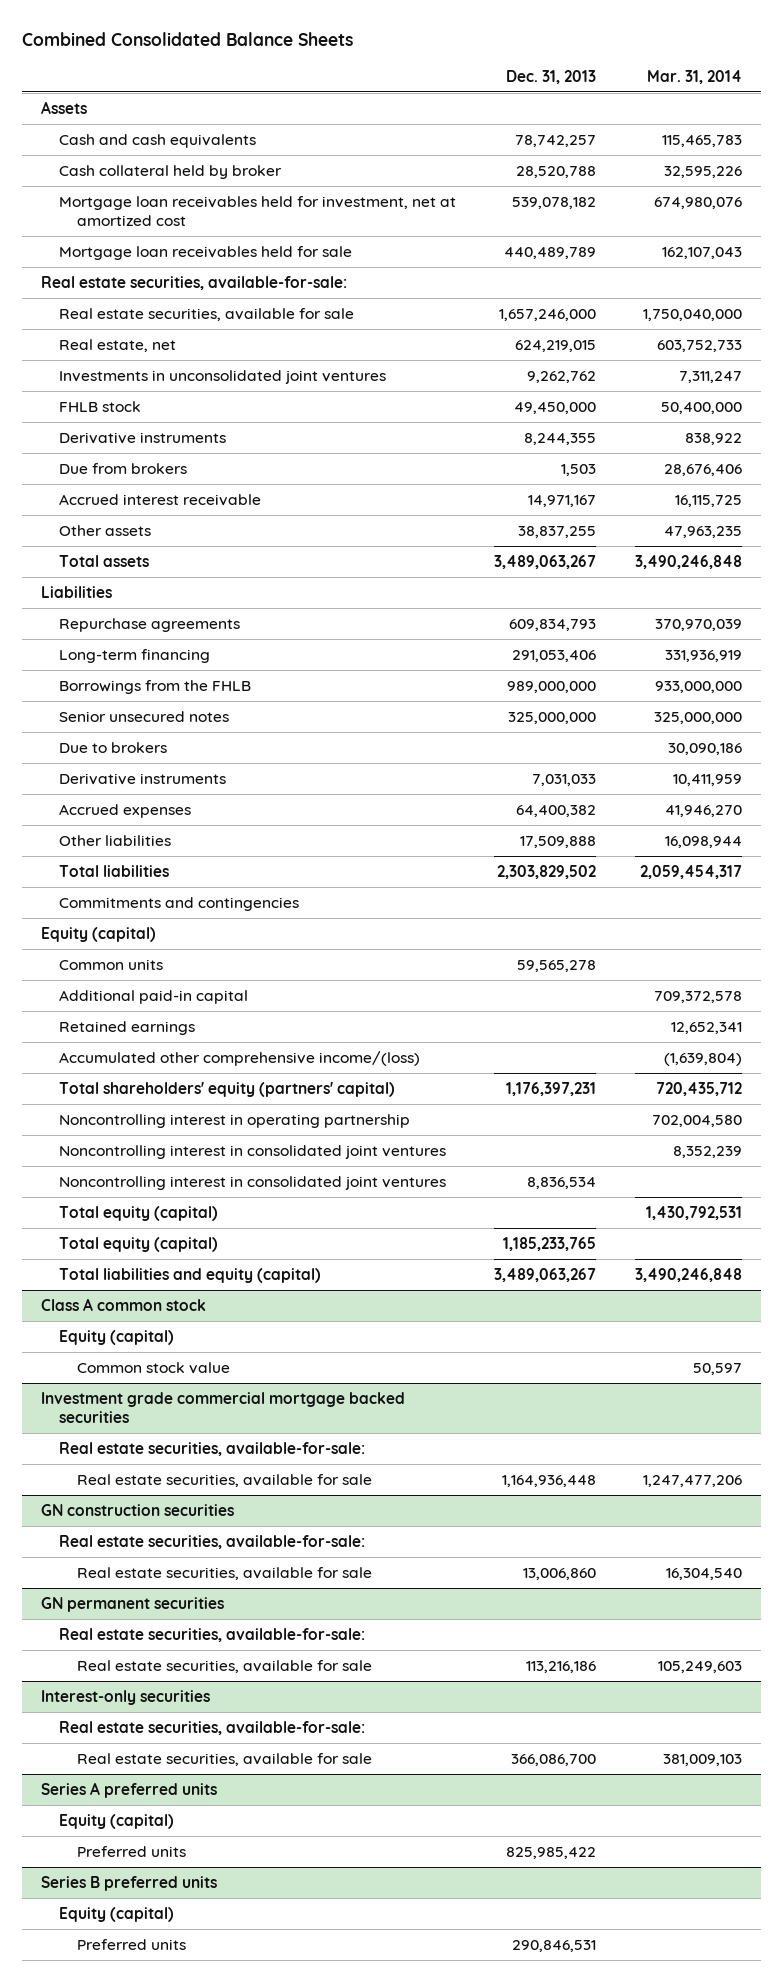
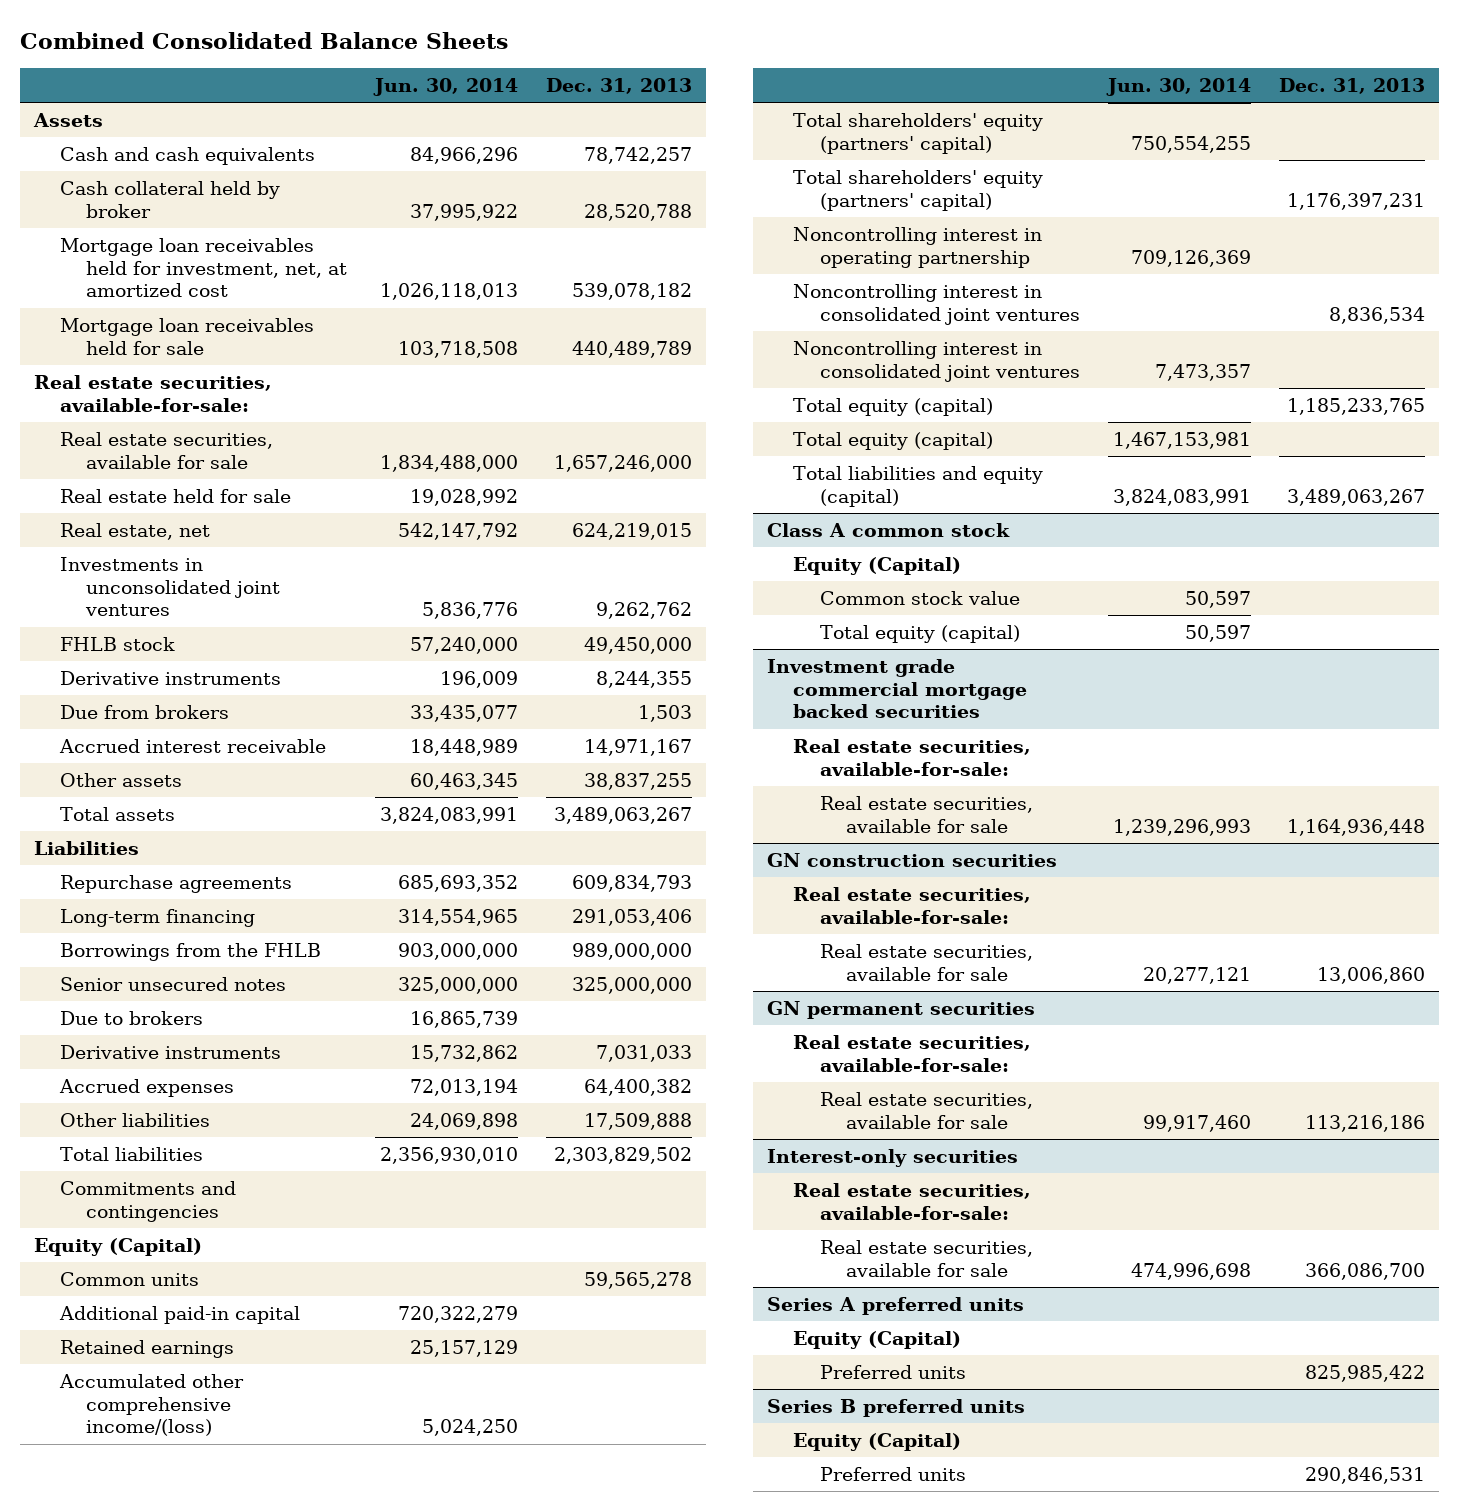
[646,69,742,84] Mar. 31, 2014 -> none
none -> [373,77,519,96] Jun. 30, 2014
[59,195,457,227] Mortgage loan receivables held for investment, net at amortized cost -> [60,238,348,298] Mortgage loan receivables held for investment, net, at amortized cost
none -> [60,489,292,504] Real estate held for sale
[41,926,157,942] Equity (capital) -> [33,1238,202,1257] Equity (Capital)
none -> [793,113,1044,154] Total shareholders' equity (partners' capital)
[59,1144,447,1159] Noncontrolling interest in consolidated joint ventures -> [793,341,1080,382] Noncontrolling interest in consolidated joint ventures
[59,1205,219,1221] Total equity (capital) -> [793,432,994,451] Total equity (capital)
[59,1329,175,1345] Equity (capital) -> [793,557,962,576] Equity (Capital)
none -> [819,625,1020,644] Total equity (capital)
[59,1813,175,1829] Equity (capital) -> [793,1331,962,1350] Equity (Capital)
[59,1906,175,1922] Equity (capital) -> [793,1433,962,1452] Equity (Capital)

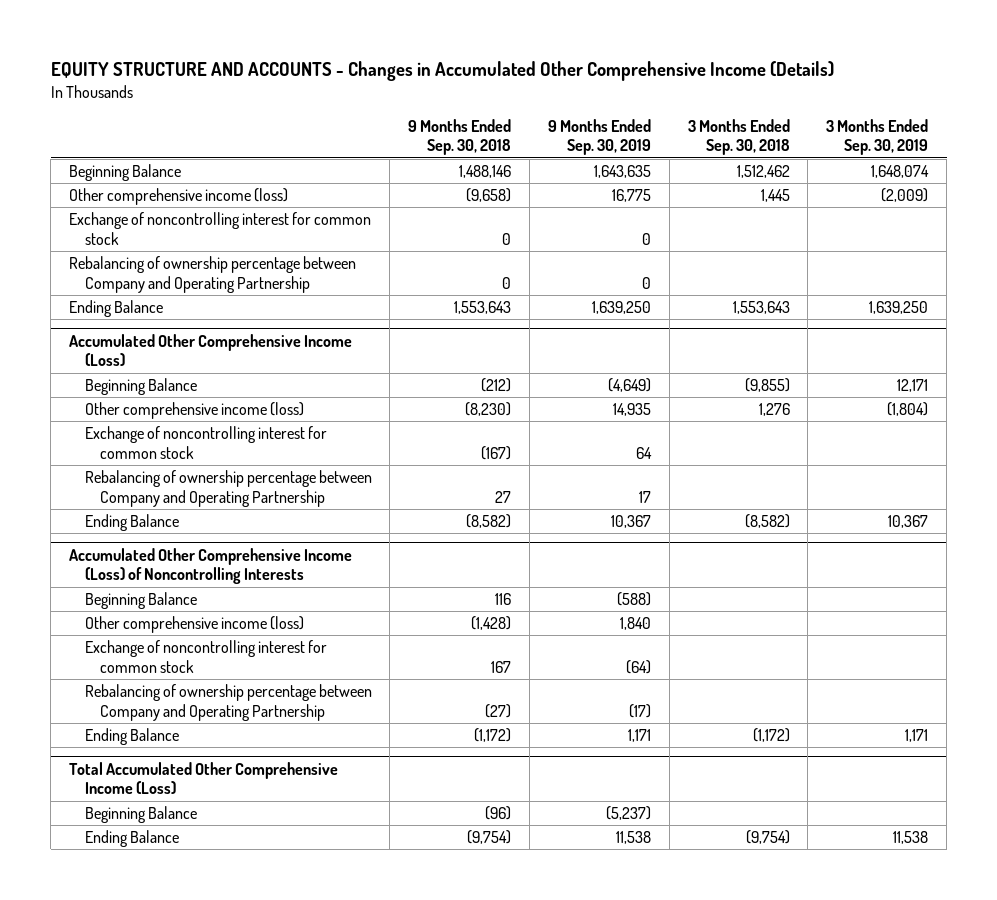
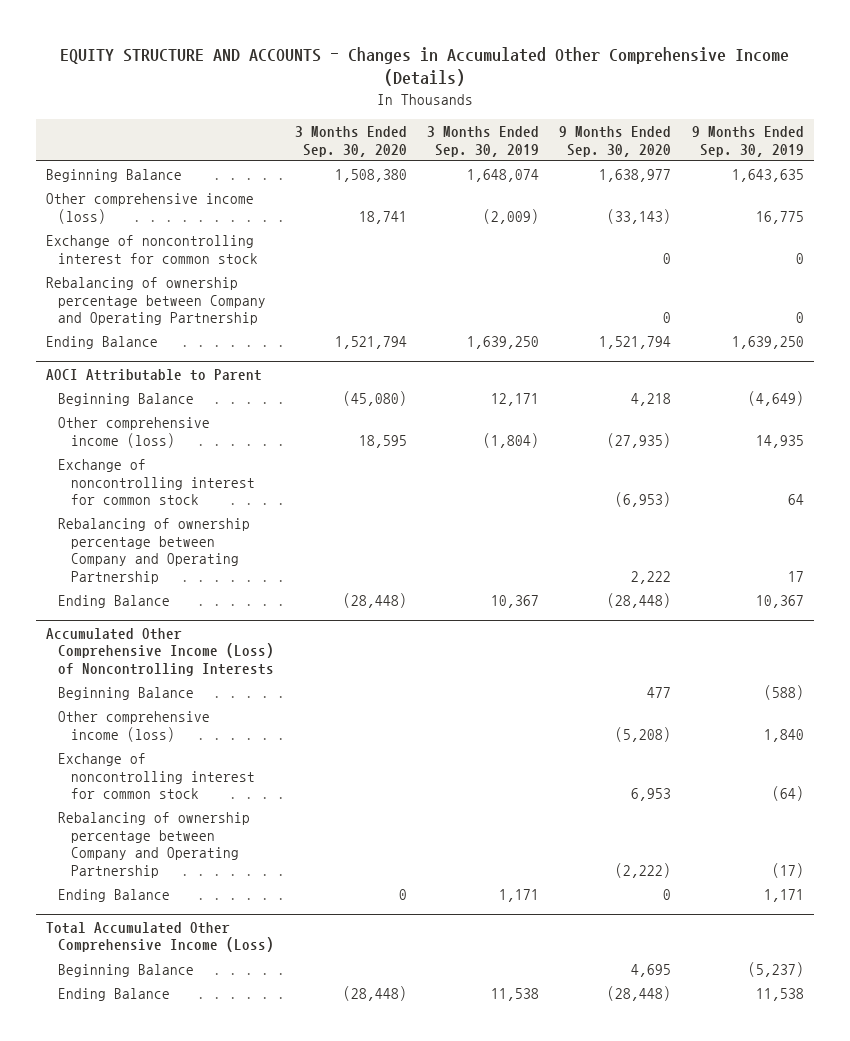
[408,118,512,156] 9 Months Ended Sep. 30, 2018 -> none
[687,118,790,156] 3 Months Ended Sep. 30, 2018 -> none
none -> [294,126,407,157] 3 Months Ended Sep. 30, 2020
none -> [559,126,672,157] 9 Months Ended Sep. 30, 2020
[69,333,353,367] Accumulated Other Comprehensive Income (Loss) -> [46,368,263,381] AOCI Attributable to Parent

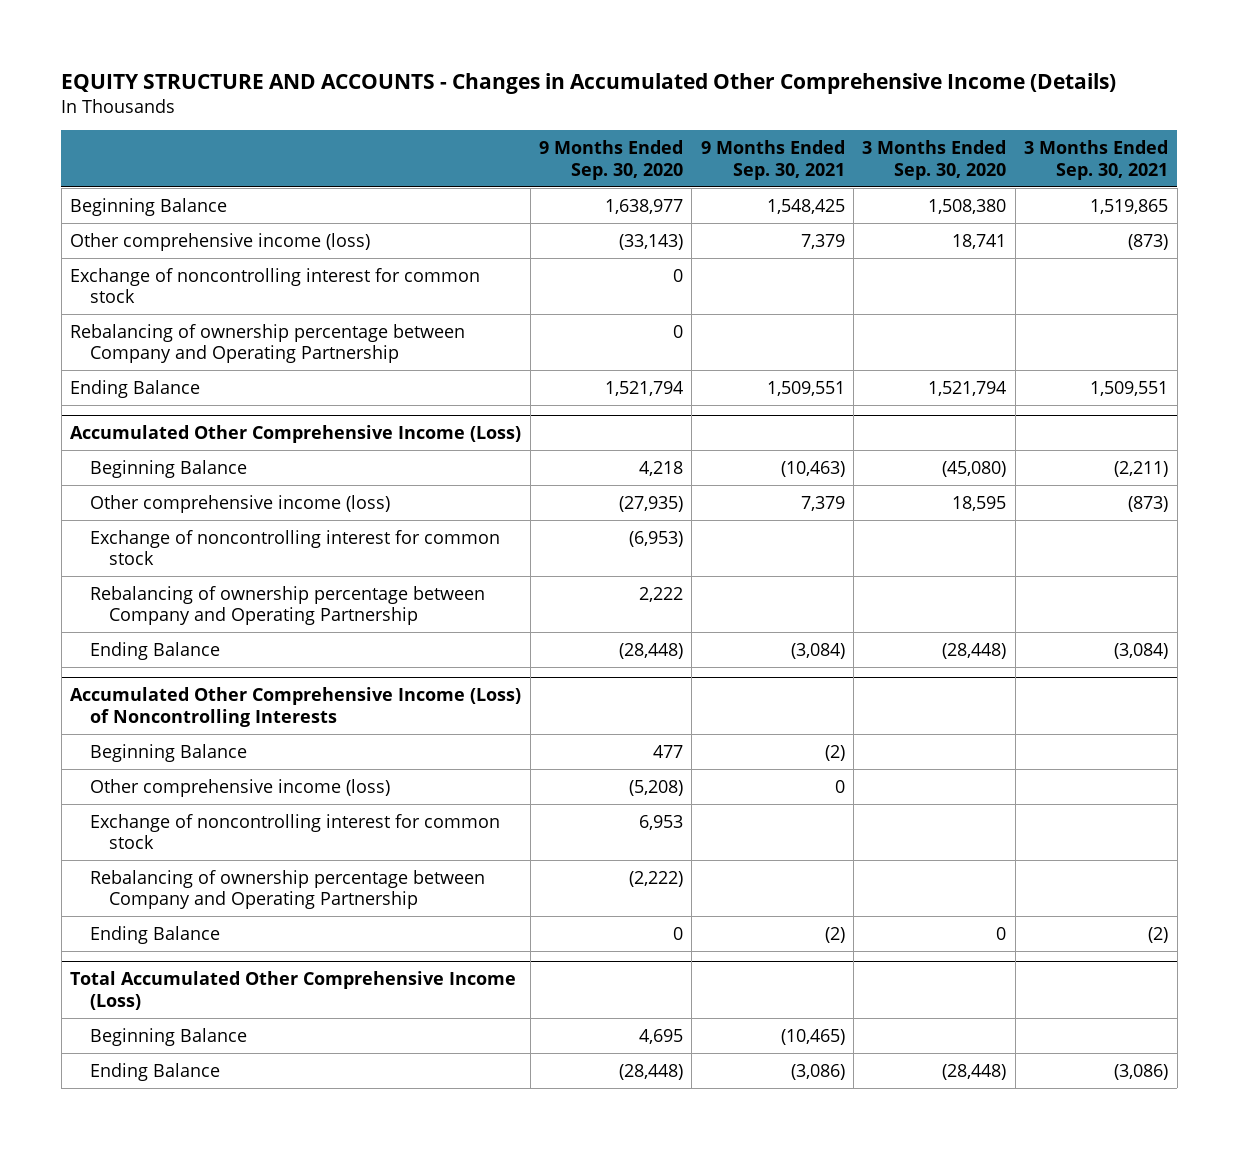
[426,126,539,157] 3 Months Ended Sep. 30, 2019 -> none
[691,126,804,157] 9 Months Ended Sep. 30, 2019 -> none
none -> [700,140,845,180] 9 Months Ended Sep. 30, 2021
none -> [1024,140,1169,180] 3 Months Ended Sep. 30, 2021
[46,368,263,381] AOCI Attributable to Parent -> [70,425,522,444] Accumulated Other Comprehensive Income (Loss)

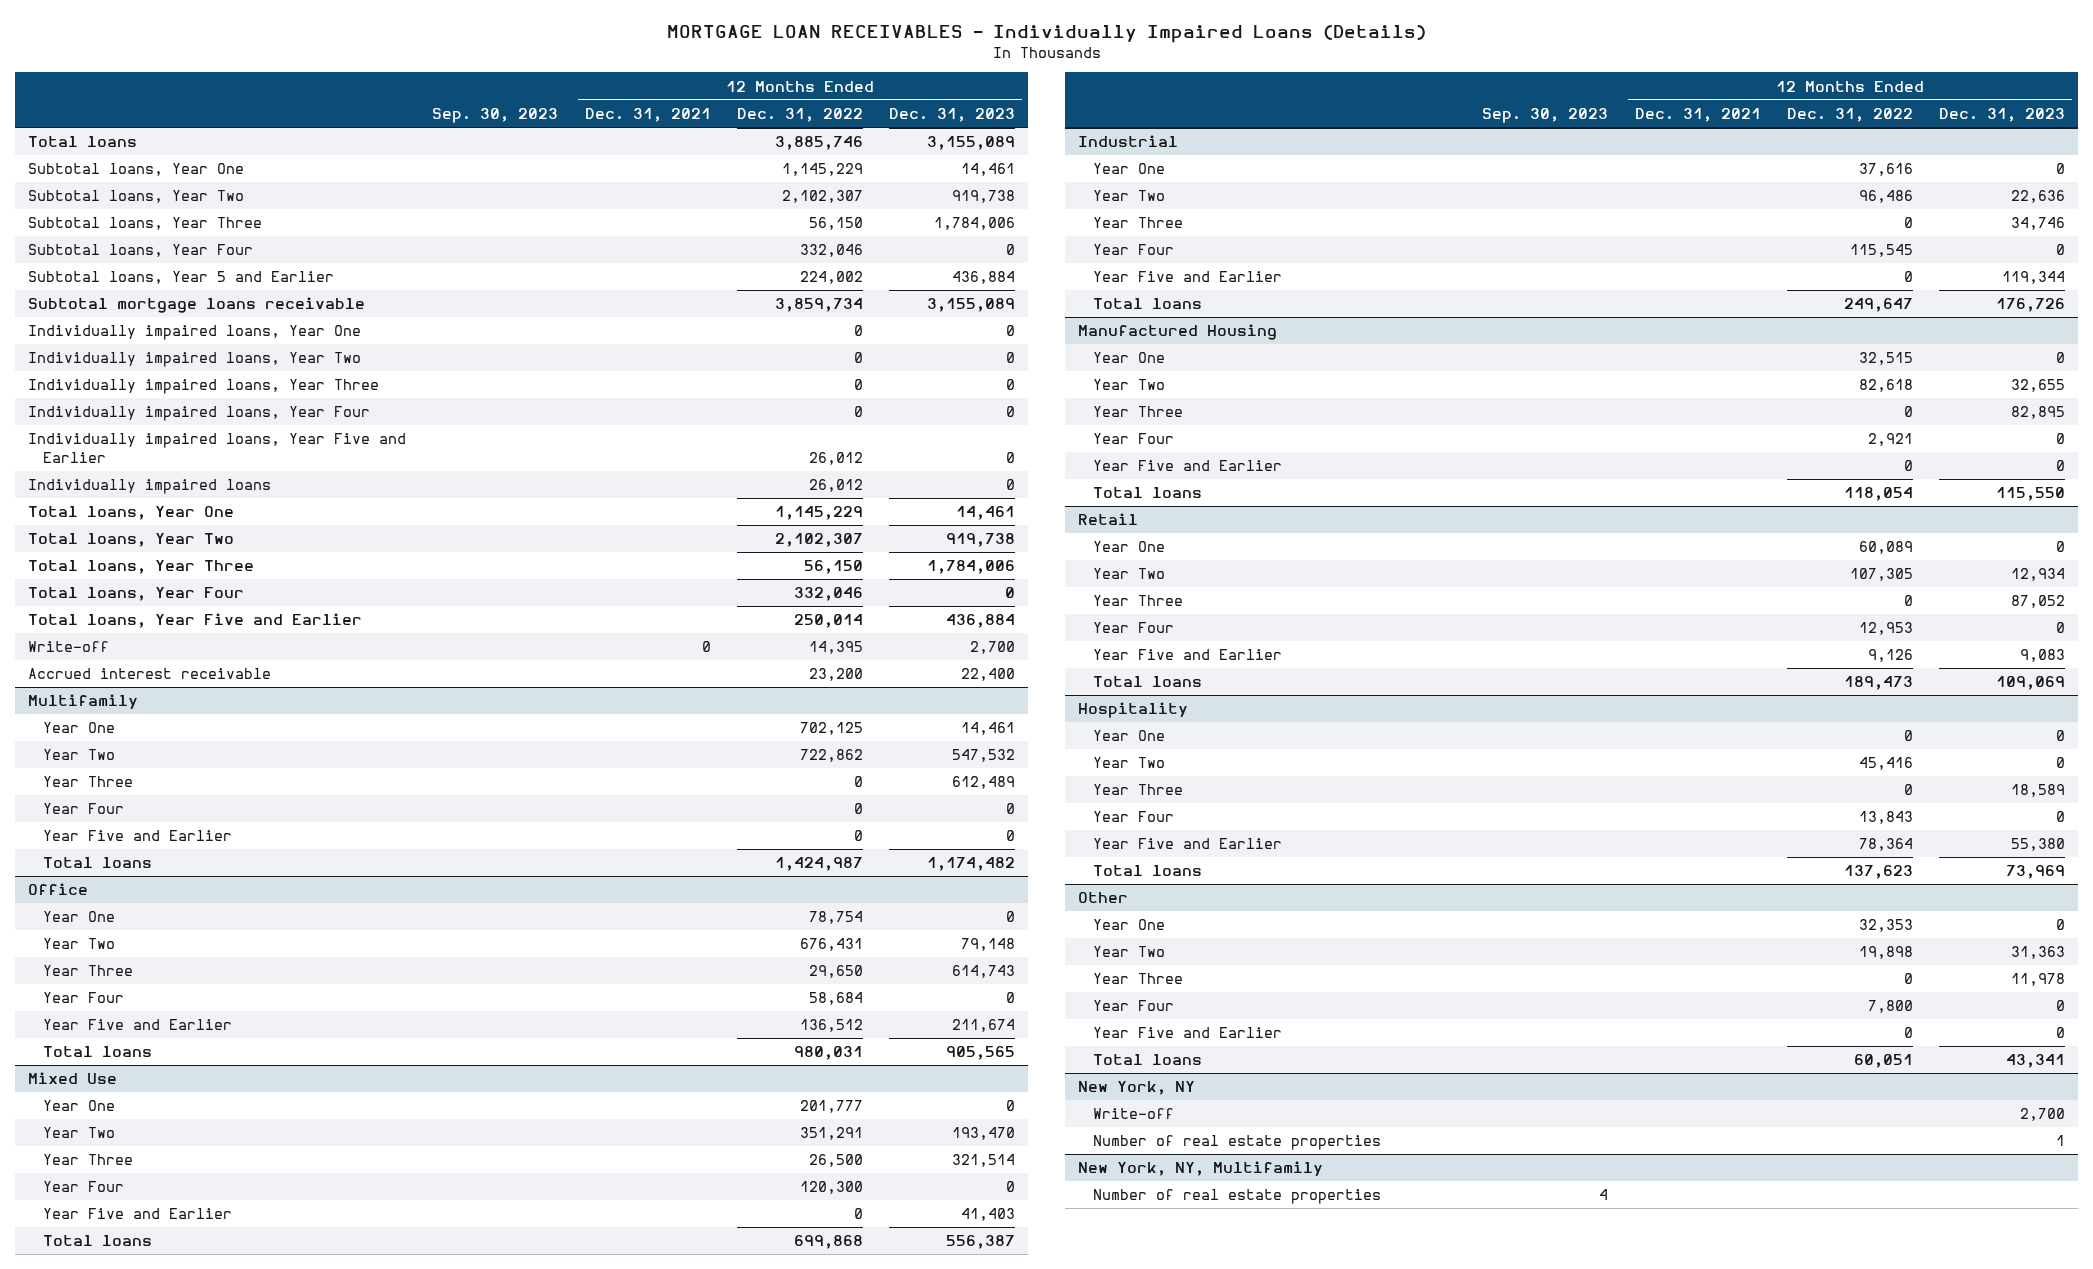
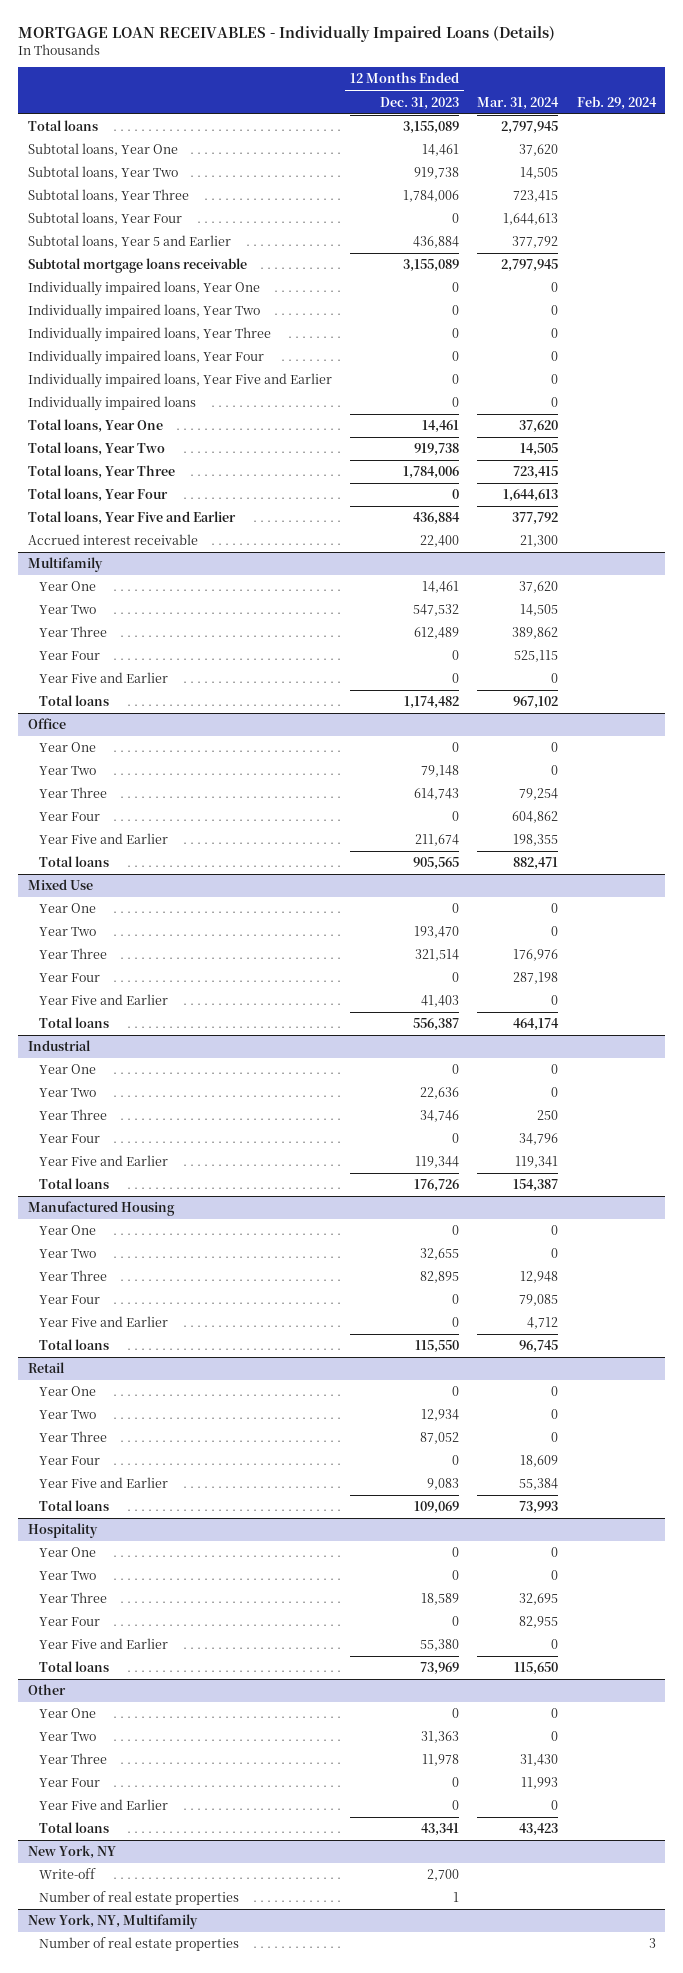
[432,107,559,123] Sep. 30, 2023 -> none
[584,107,711,122] Dec. 31, 2021 -> none
[736,107,863,122] Dec. 31, 2022 -> none
none -> [477,96,560,110] Mar. 31, 2024
none -> [576,95,657,110] Feb. 29, 2024
[28,641,110,653] Write-off -> none

